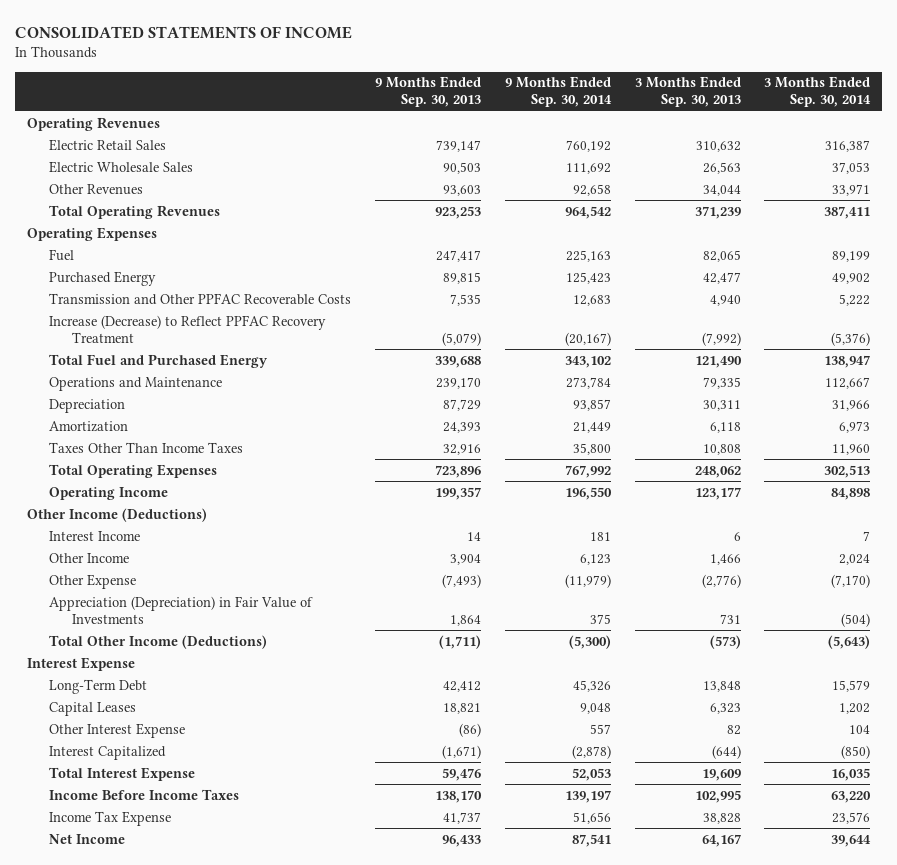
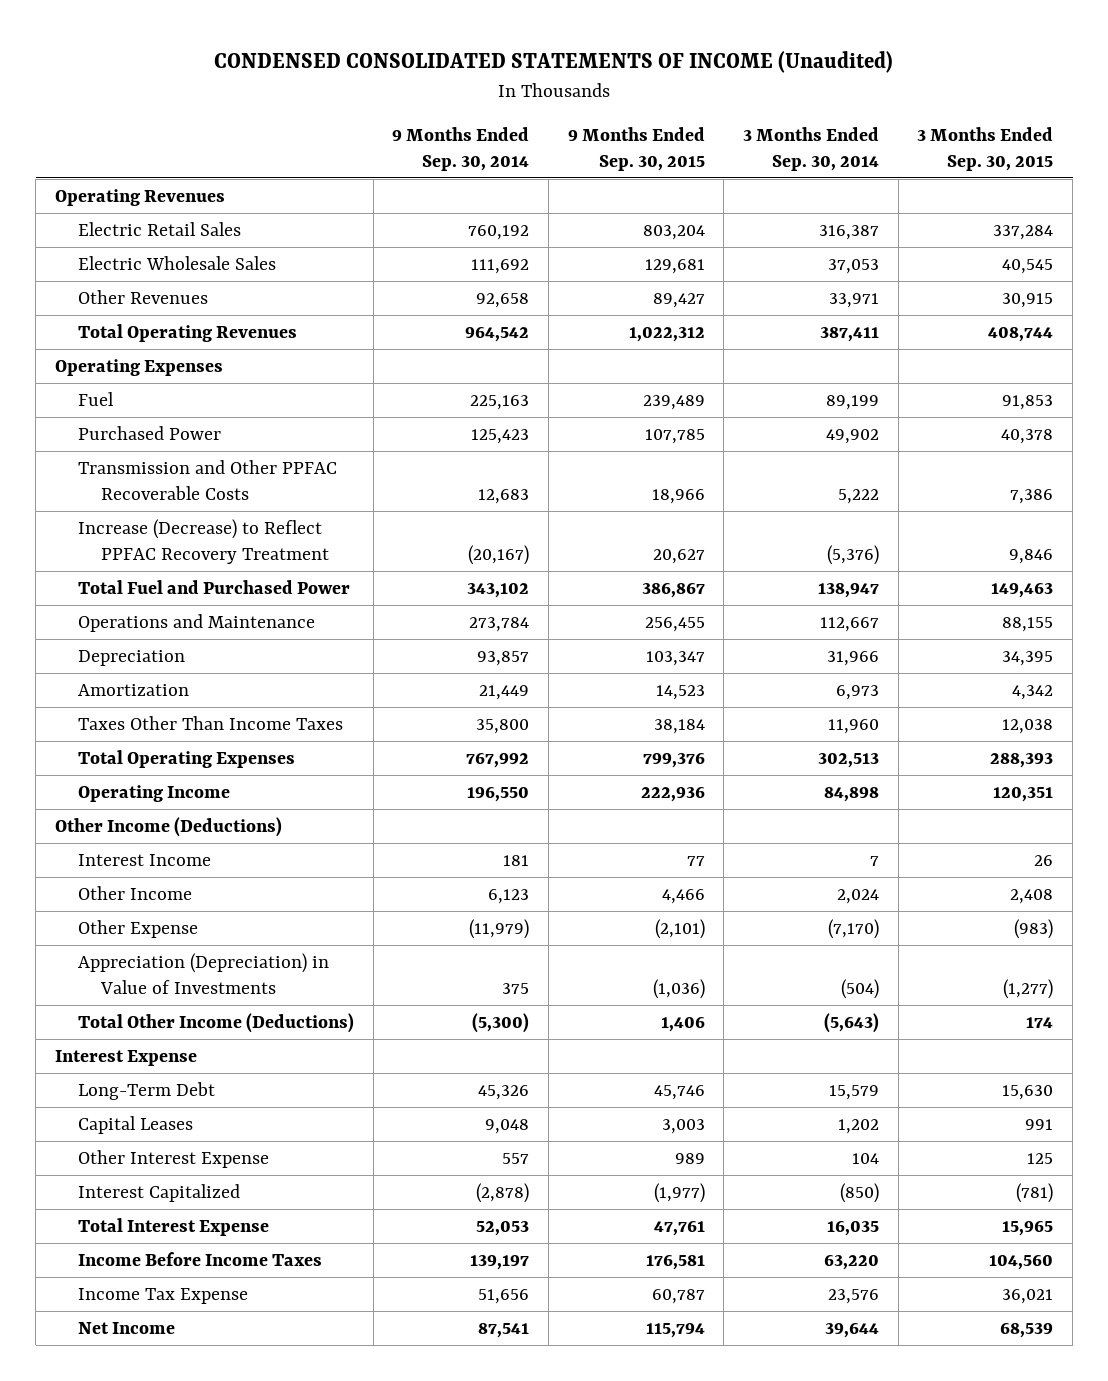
[15,25,353,39] CONSOLIDATED STATEMENTS OF INCOME -> [214,51,894,74] CONDENSED CONSOLIDATED STATEMENTS OF INCOME (Unaudited)
[375,76,482,108] 9 Months Ended Sep. 30, 2013 -> none
[634,76,741,108] 3 Months Ended Sep. 30, 2013 -> none
none -> [567,126,705,171] 9 Months Ended Sep. 30, 2015
none -> [917,126,1054,171] 3 Months Ended Sep. 30, 2015
[49,270,157,286] Purchased Energy -> [77,426,221,441] Purchased Power
[49,353,269,368] Total Fuel and Purchased Energy -> [77,580,350,595] Total Fuel and Purchased Power
[49,595,314,624] Appreciation (Depreciation) in Fair Value of Investments -> [77,953,329,994] Appreciation (Depreciation) in Value of Investments

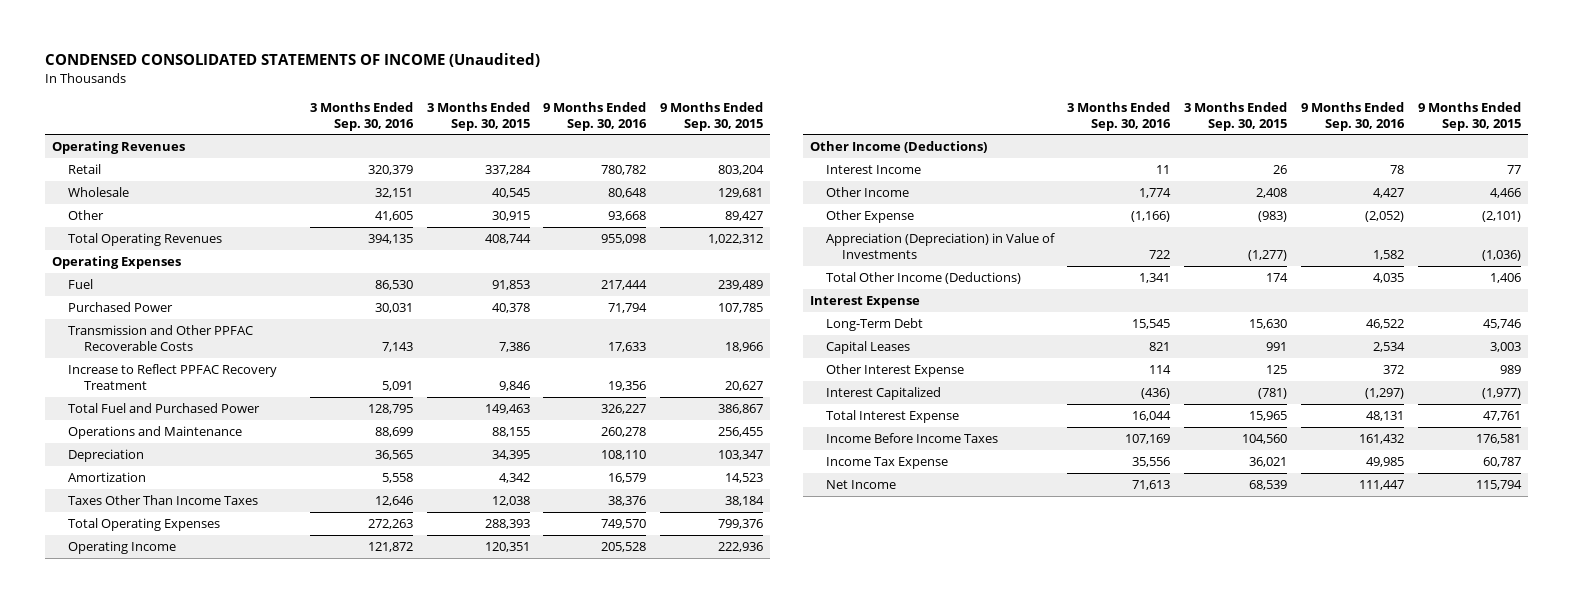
[392,126,530,171] 9 Months Ended Sep. 30, 2014 -> none
[742,126,879,171] 3 Months Ended Sep. 30, 2014 -> none
none -> [309,101,414,131] 3 Months Ended Sep. 30, 2016
none -> [543,101,648,131] 9 Months Ended Sep. 30, 2016
[77,222,241,237] Electric Retail Sales -> [67,163,101,174] Retail
[77,256,276,271] Electric Wholesale Sales -> [67,186,129,197] Wholesale
[77,290,208,305] Other Revenues -> [67,209,104,220] Other
[77,519,329,564] Increase (Decrease) to Reflect PPFAC Recovery Treatment -> [67,363,277,390] Increase to Reflect PPFAC Recovery Treatment

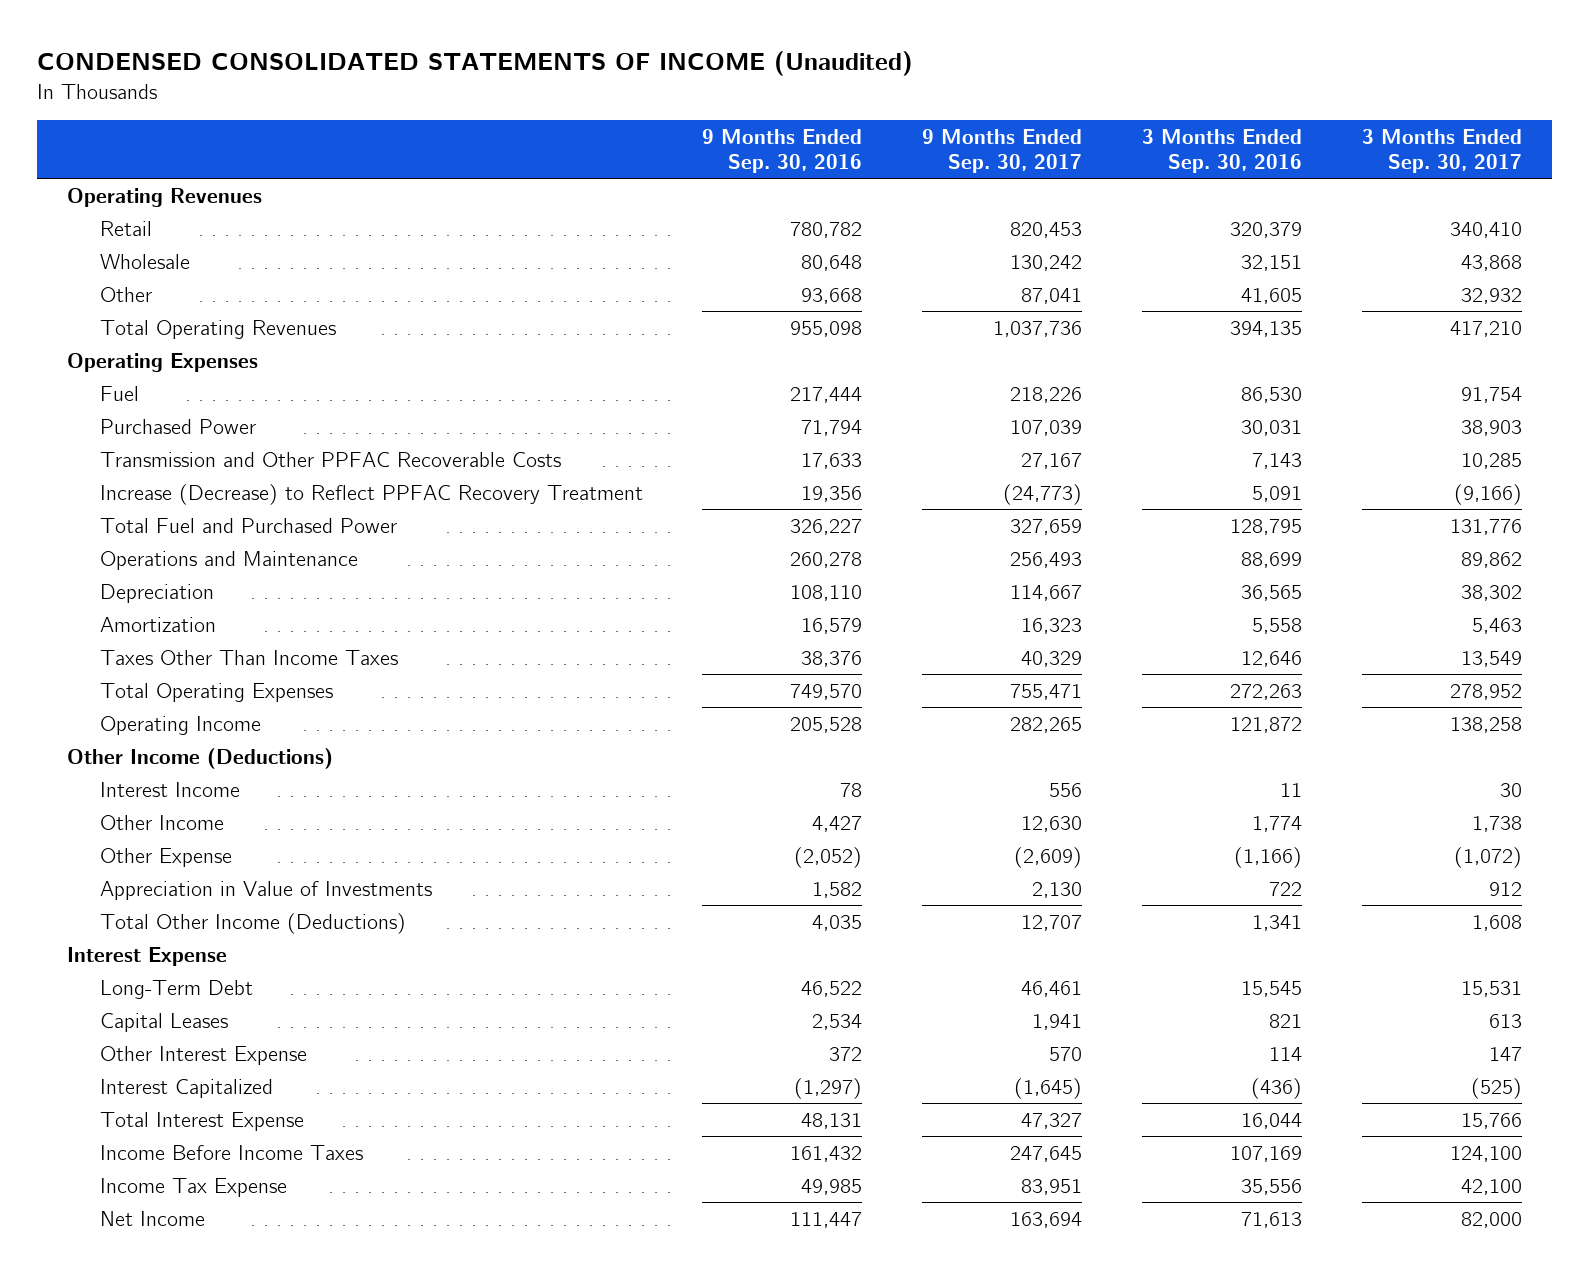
[426,101,530,131] 3 Months Ended Sep. 30, 2015 -> none
[660,101,764,131] 9 Months Ended Sep. 30, 2015 -> none
none -> [922,128,1083,173] 9 Months Ended Sep. 30, 2017
none -> [1361,128,1522,173] 3 Months Ended Sep. 30, 2017
[67,363,277,390] Increase to Reflect PPFAC Recovery Treatment -> [99,483,643,505] Increase (Decrease) to Reflect PPFAC Recovery Treatment
[825,232,1055,259] Appreciation (Depreciation) in Value of Investments -> [99,880,432,900] Appreciation in Value of Investments

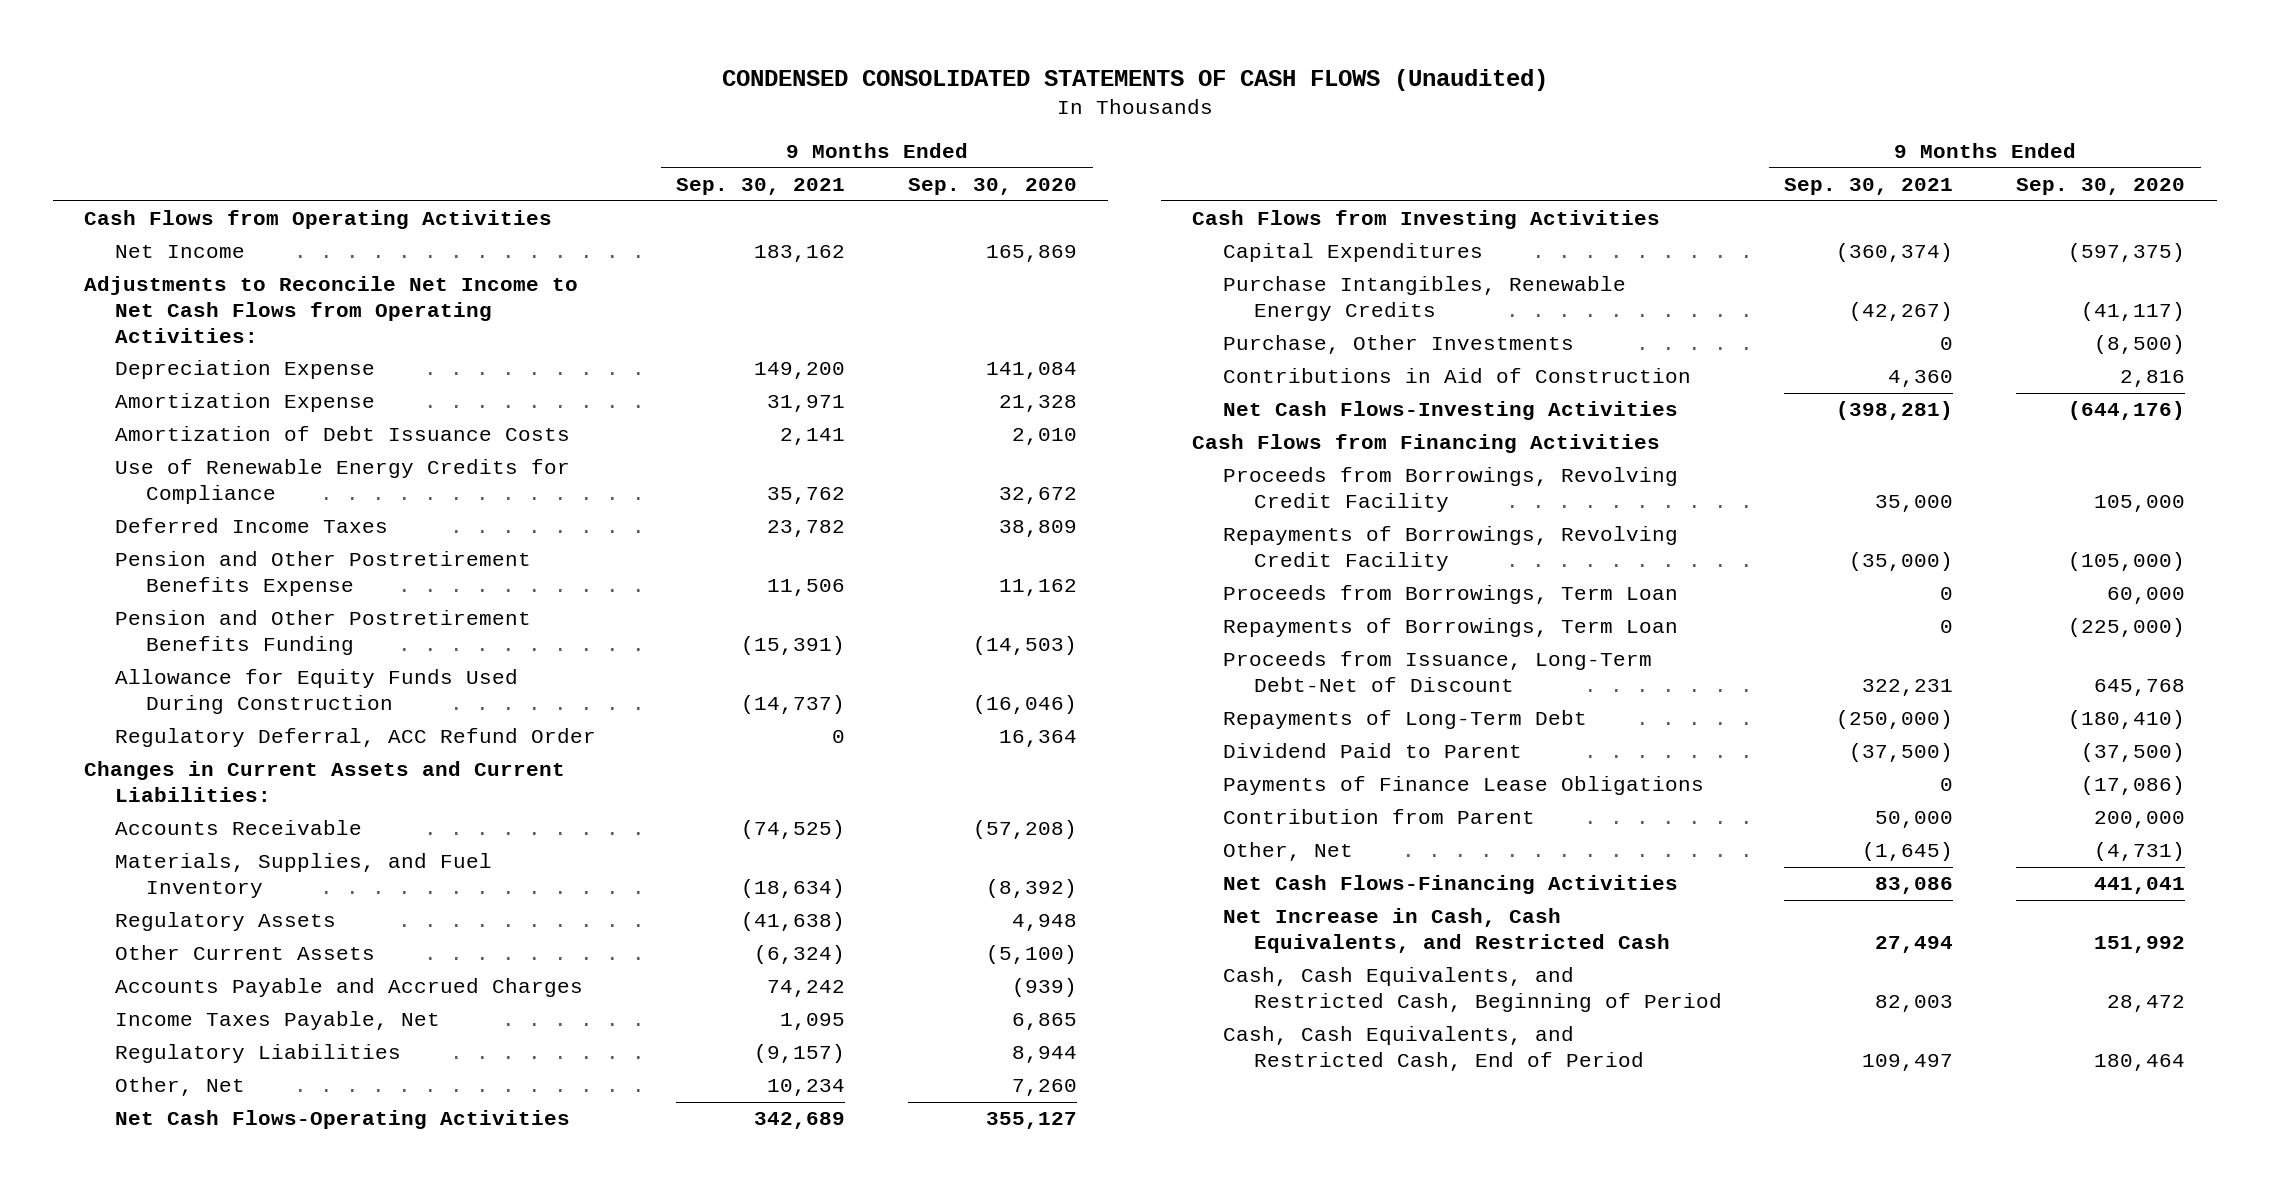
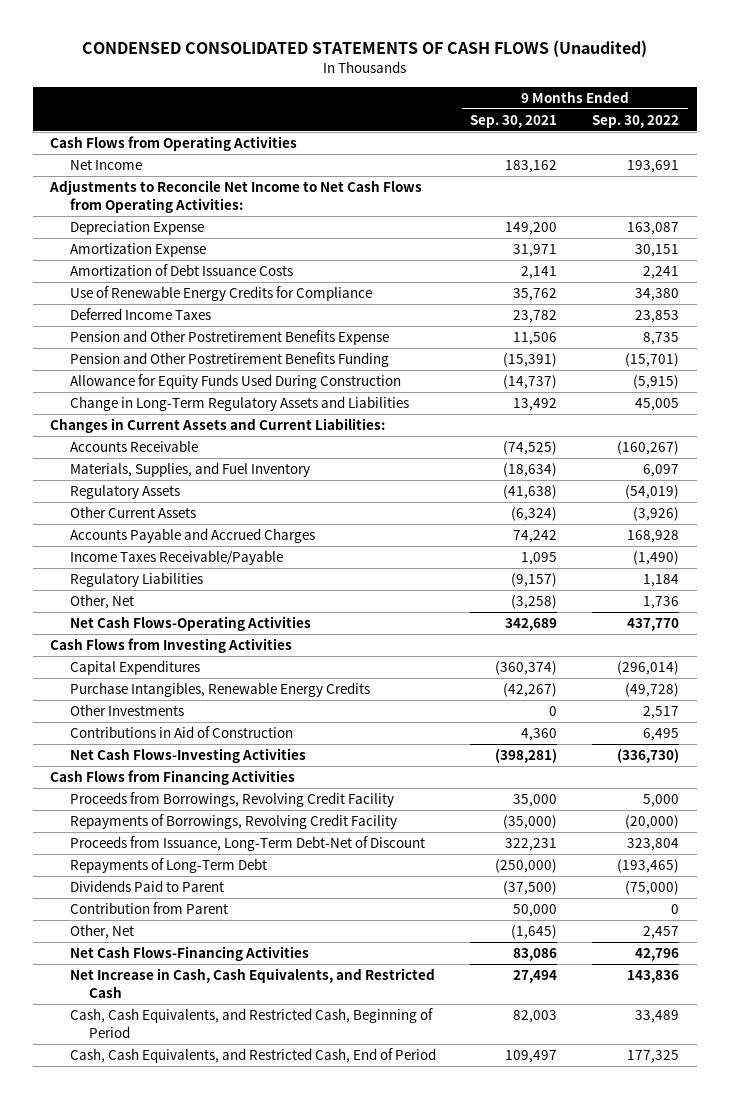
[908,178,1078,196] Sep. 30, 2020 -> none
none -> [592,114,680,128] Sep. 30, 2022
[114,728,596,748] Regulatory Deferral, ACC Refund Order -> none
none -> [69,396,409,412] Change in Long-Term Regulatory Assets and Liabilities
[114,1011,440,1031] Income Taxes Payable, Net -> [69,550,283,566] Income Taxes Receivable/Payable
[767,1079,846,1097] 10,234 -> [511,595,558,610] (3,258)
[1223,335,1575,355] Purchase, Other Investments -> [69,704,184,717] Other Investments
[1223,585,1679,605] Proceeds from Borrowings, Term Loan -> none
[1223,618,1679,638] Repayments of Borrowings, Term Loan -> none
[1223,776,1705,796] Payments of Finance Lease Obligations -> none
[1223,743,1523,759] Dividend Paid to Parent -> [69,880,224,893] Dividends Paid to Parent

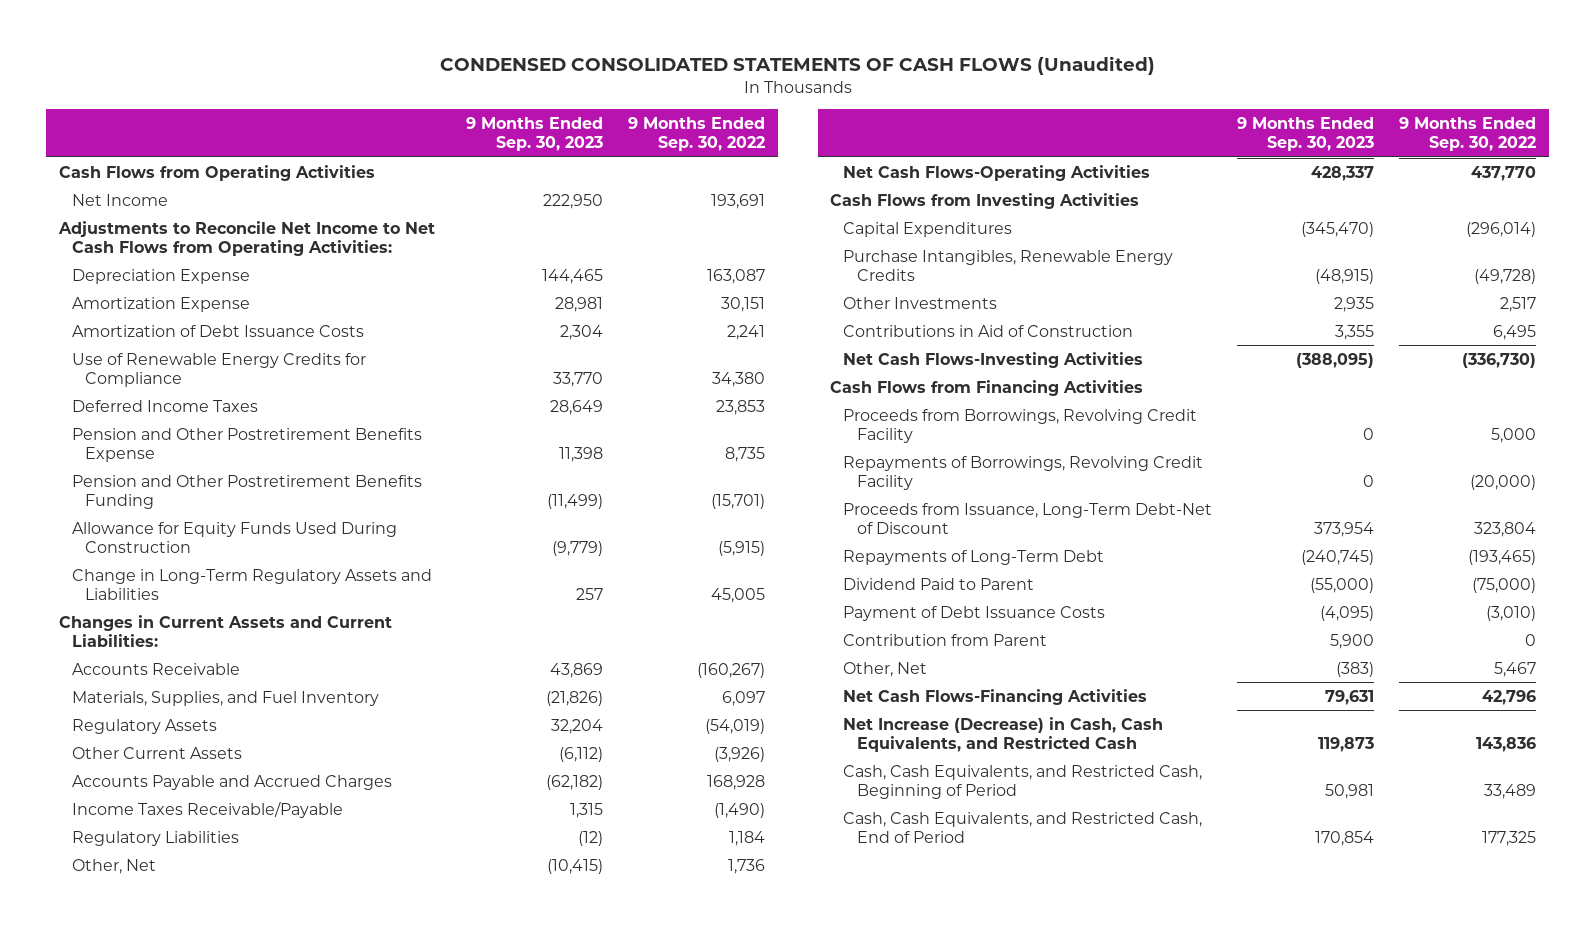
[470,114,558,128] Sep. 30, 2021 -> none
none -> [466,117,604,152] 9 Months Ended Sep. 30, 2023
[69,880,224,893] Dividends Paid to Parent -> [843,577,1035,590] Dividend Paid to Parent
none -> [843,605,1106,621] Payment of Debt Issuance Costs
[643,926,680,940] 2,457 -> [1494,661,1537,677] 5,467
[69,968,435,998] Net Increase in Cash, Cash Equivalents, and Restricted Cash -> [843,716,1164,752] Net Increase (Decrease) in Cash, Cash Equivalents, and Restricted Cash

